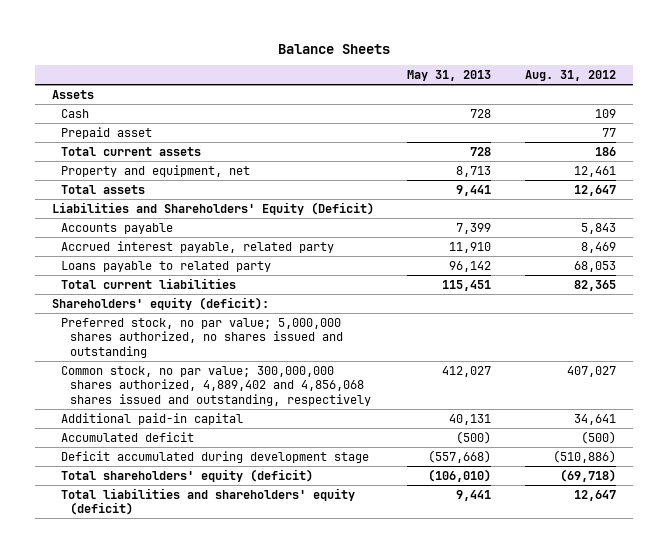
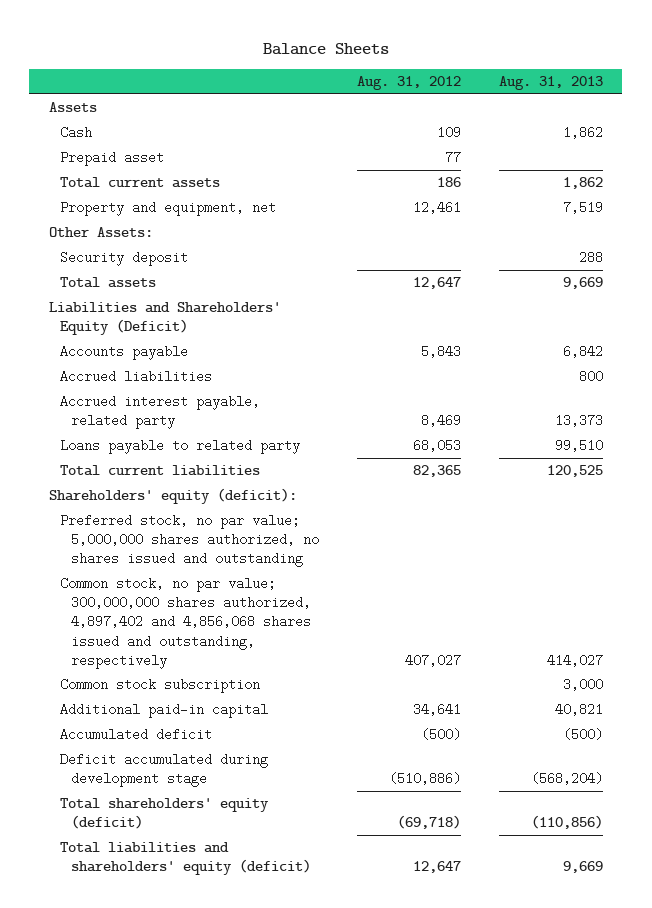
[407,70,492,82] May 31, 2013 -> none
none -> [499,76,604,91] Aug. 31, 2013
none -> [48,227,153,238] Other Assets:
none -> [59,251,188,267] Security deposit
none -> [59,370,212,384] Accrued liabilities
[61,365,372,406] Common stock, no par value; 300,000,000 shares authorized, 4,889,402 and 4,856,068 shares issued and outstanding, respectively -> [59,577,311,669] Common stock, no par value; 300,000,000 shares authorized, 4,897,402 and 4,856,068 shares issued and outstanding, respectively
none -> [59,678,260,694] Common stock subscription

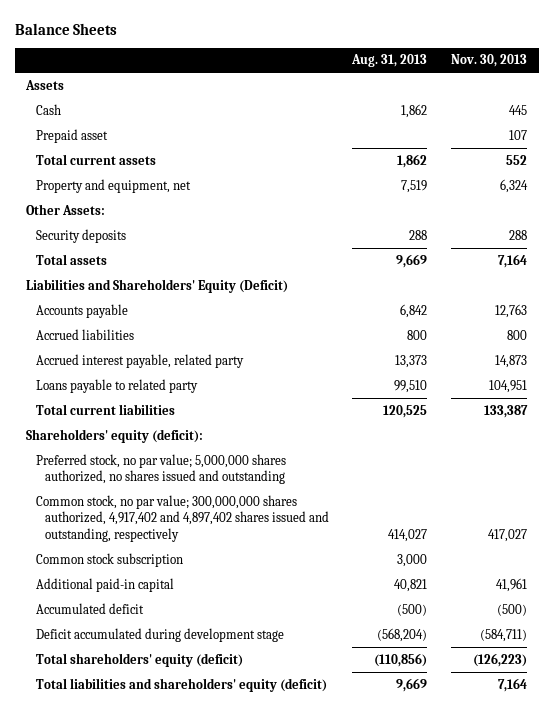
[356,76,461,91] Aug. 31, 2012 -> none
none -> [450,54,527,68] Nov. 30, 2013
[59,251,188,267] Security deposit -> [35,228,126,243] Security deposits
[59,577,311,669] Common stock, no par value; 300,000,000 shares authorized, 4,897,402 and 4,856,068 shares issued and outstanding, respectively -> [35,494,329,543] Common stock, no par value; 300,000,000 shares authorized, 4,917,402 and 4,897,402 shares issued and outstanding, respectively

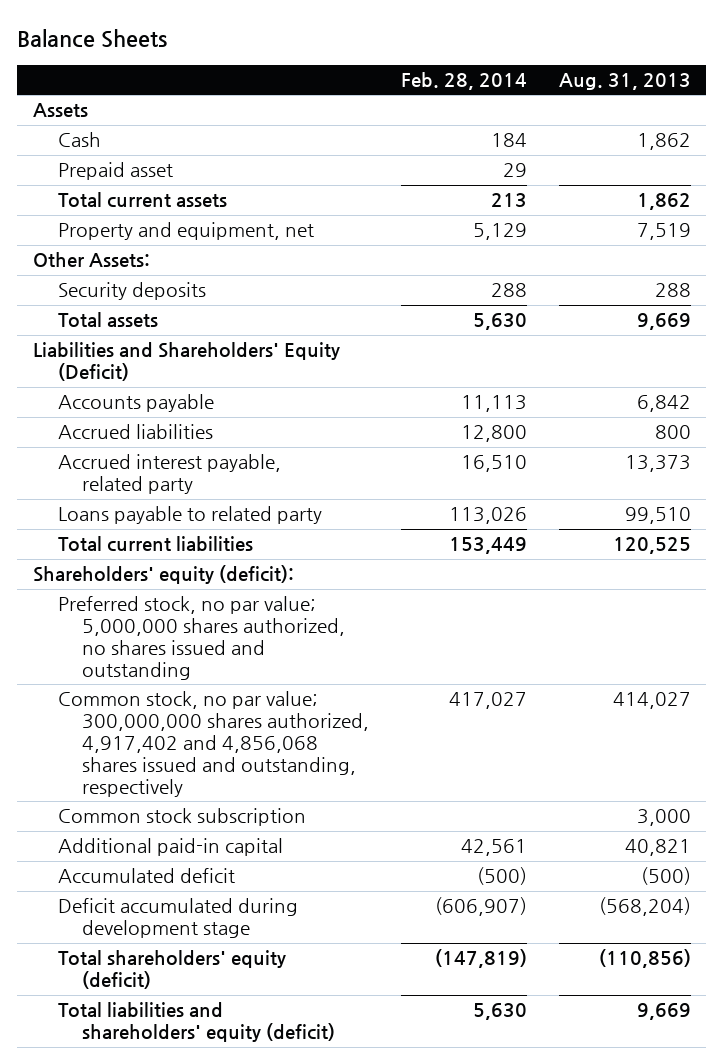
[450,54,527,68] Nov. 30, 2013 -> none
none -> [400,72,527,91] Feb. 28, 2014
[35,494,329,543] Common stock, no par value; 300,000,000 shares authorized, 4,917,402 and 4,897,402 shares issued and outstanding, respectively -> [57,691,370,797] Common stock, no par value; 300,000,000 shares authorized, 4,917,402 and 4,856,068 shares issued and outstanding, respectively

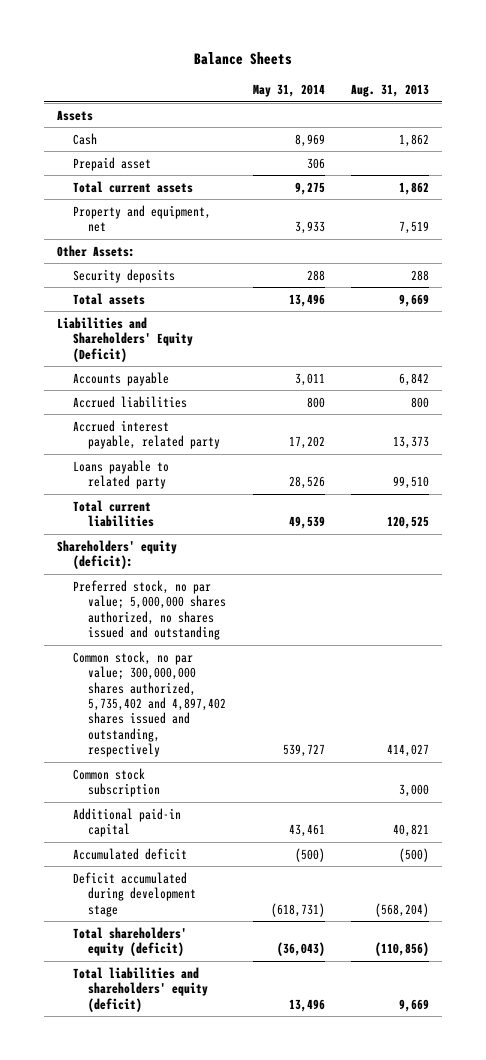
[400,72,527,91] Feb. 28, 2014 -> none
none -> [252,83,325,97] May 31, 2014
[57,691,370,797] Common stock, no par value; 300,000,000 shares authorized, 4,917,402 and 4,856,068 shares issued and outstanding, respectively -> [72,650,227,758] Common stock, no par value; 300,000,000 shares authorized, 5,735,402 and 4,897,402 shares issued and outstanding, respectively

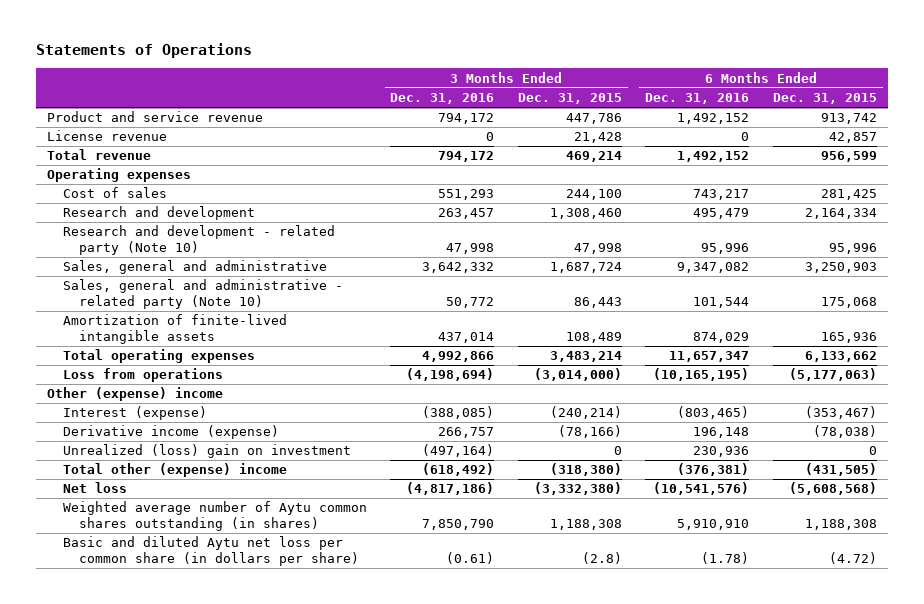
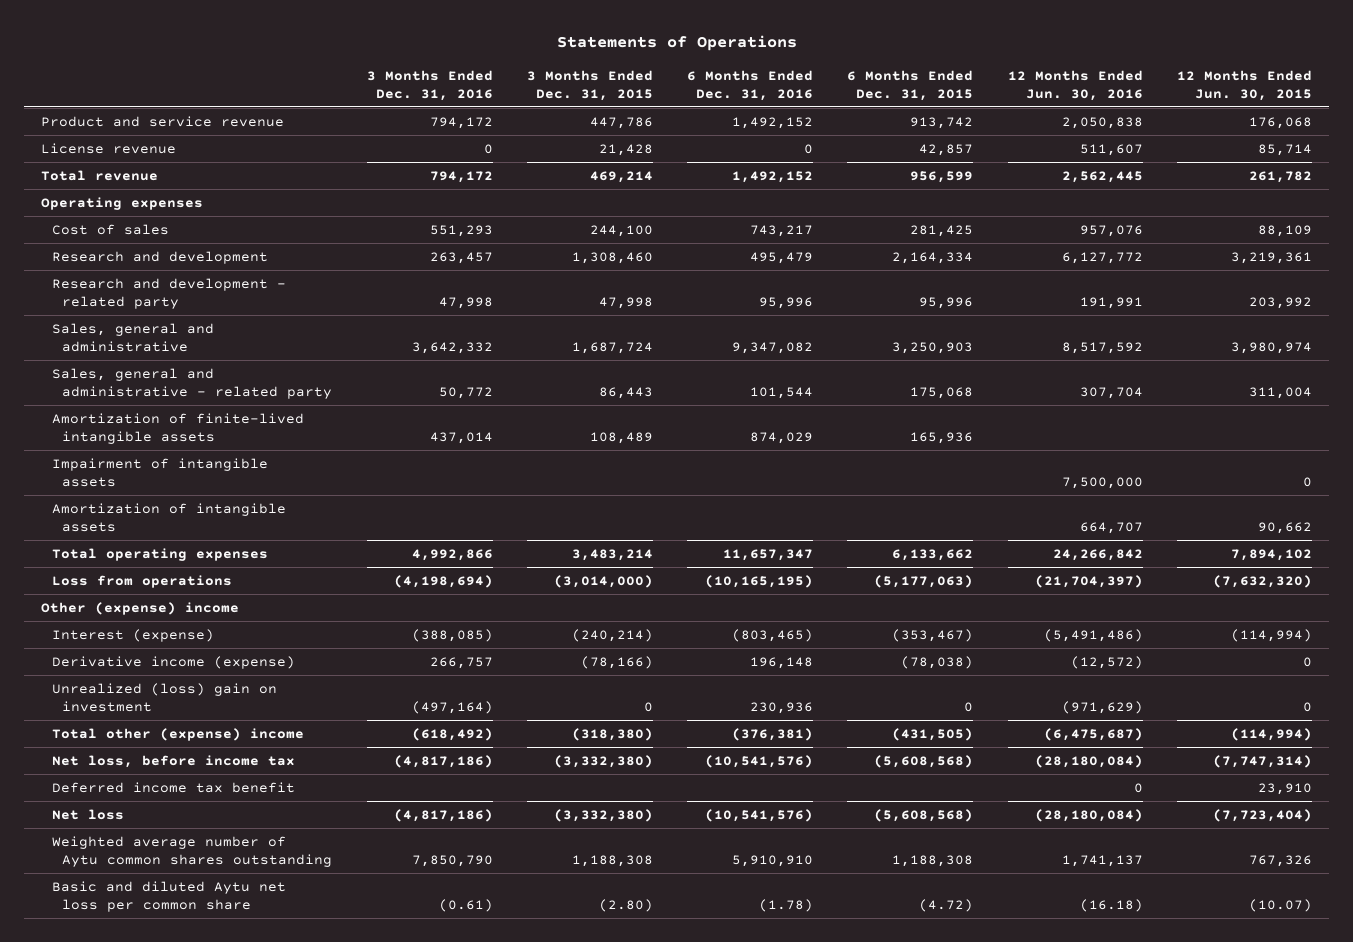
none -> [1007,69,1143,101] 12 Months Ended Jun. 30, 2016
none -> [1176,69,1312,101] 12 Months Ended Jun. 30, 2015
[62,225,335,255] Research and development - related party (Note 10) -> [51,277,286,310] Research and development - related party
[62,279,343,309] Sales, general and administrative - related party (Note 10) -> [51,367,333,400] Sales, general and administrative - related party
none -> [51,457,268,488] Impairment of intangible assets
none -> [51,502,286,533] Amortization of intangible assets
none -> [51,754,295,768] Net loss, before income tax
none -> [51,781,295,793] Deferred income tax benefit
[62,501,367,531] Weighted average number of Aytu common shares outstanding (in shares) -> [51,835,333,868] Weighted average number of Aytu common shares outstanding
[62,536,359,566] Basic and diluted Aytu net loss per common share (in dollars per share) -> [51,880,286,913] Basic and diluted Aytu net loss per common share
[581,551,622,564] (2.8) -> [598,899,653,913] (2.80)

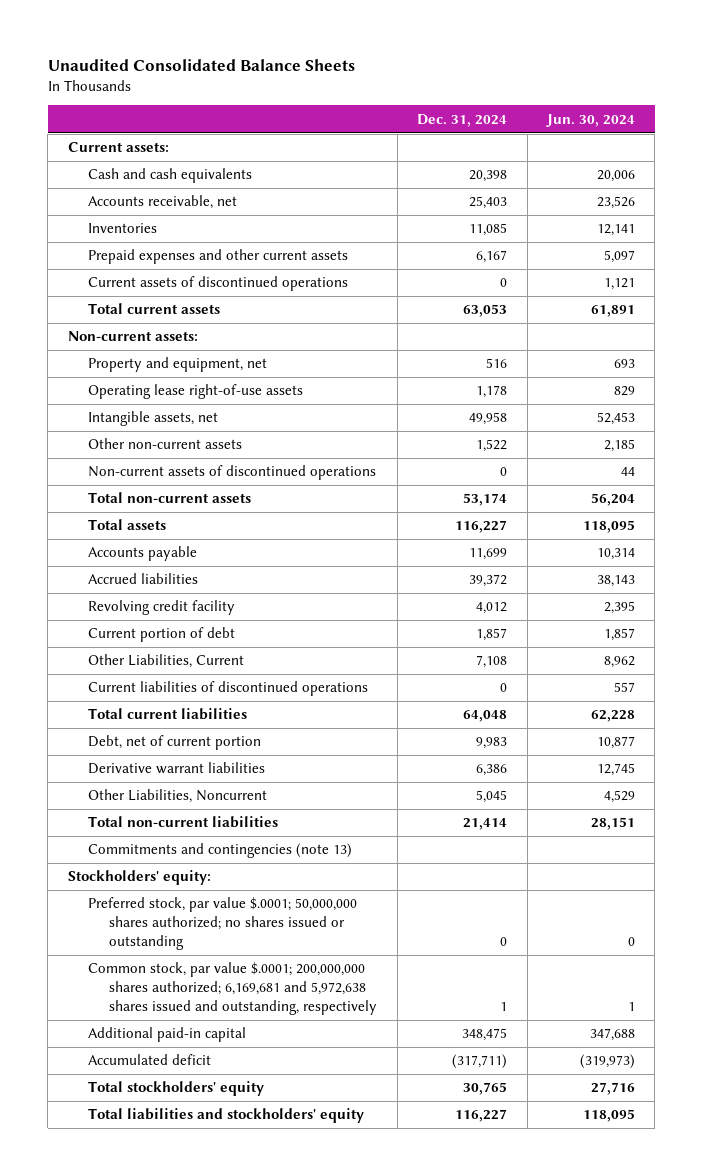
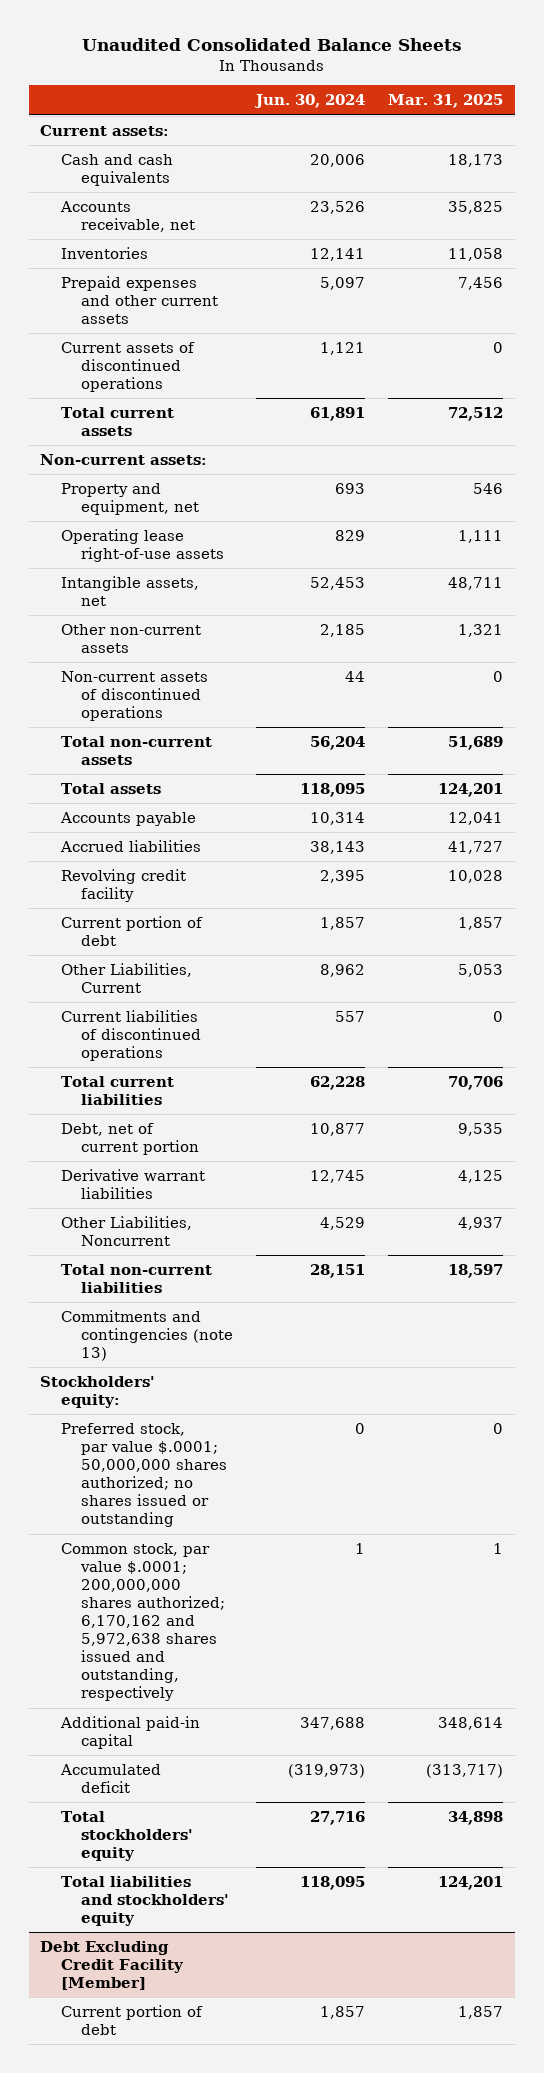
[417,113,508,127] Dec. 31, 2024 -> none
none -> [388,94,504,109] Mar. 31, 2025
[88,962,378,1016] Common stock, par value $.0001; 200,000,000 shares authorized; 6,169,681 and 5,972,638 shares issued and outstanding, respectively -> [60,1542,225,1702] Common stock, par value $.0001; 200,000,000 shares authorized; 6,170,162 and 5,972,638 shares issued and outstanding, respectively
none -> [40,1940,184,1991] Debt Excluding Credit Facility [Member]
none -> [60,2004,203,2035] Current portion of debt

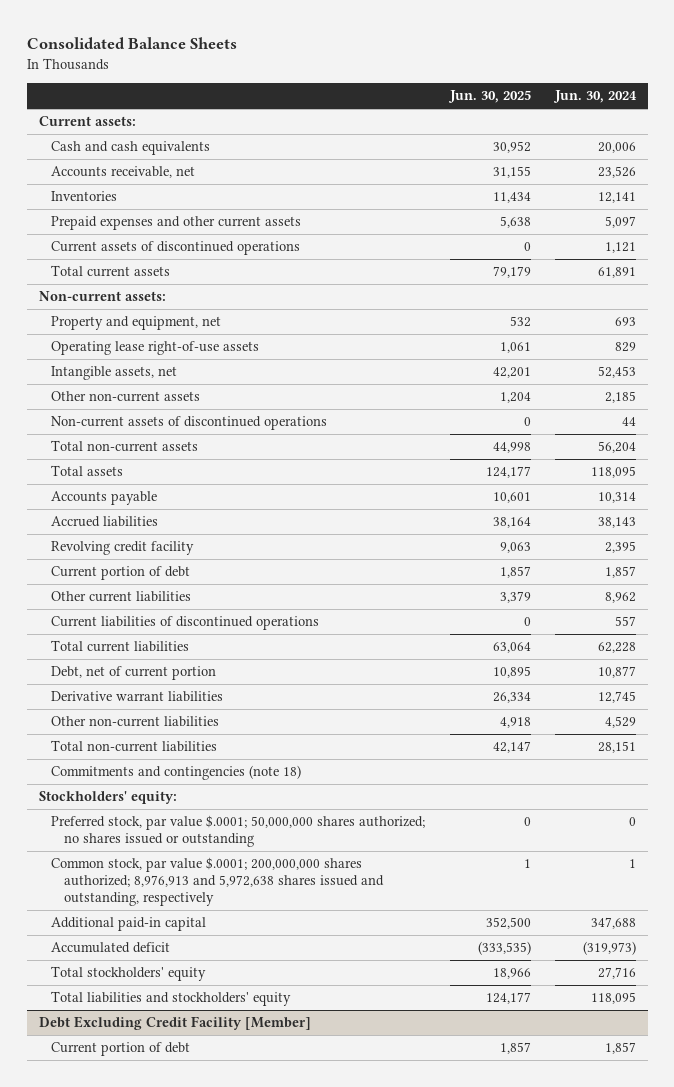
[81,38,462,52] Unaudited Consolidated Balance Sheets -> [26,37,237,50] Consolidated Balance Sheets
[388,94,504,109] Mar. 31, 2025 -> none
none -> [447,90,531,104] Jun. 30, 2025
[60,962,192,993] Other Liabilities, Current -> [51,591,192,603] Other current liabilities
[60,1215,192,1246] Other Liabilities, Noncurrent -> [51,716,220,728] Other non-current liabilities
[60,1309,233,1362] Commitments and contingencies (note 13) -> [51,765,302,781] Commitments and contingencies (note 18)
[60,1542,225,1702] Common stock, par value $.0001; 200,000,000 shares authorized; 6,170,162 and 5,972,638 shares issued and outstanding, respectively -> [51,857,385,906] Common stock, par value $.0001; 200,000,000 shares authorized; 8,976,913 and 5,972,638 shares issued and outstanding, respectively

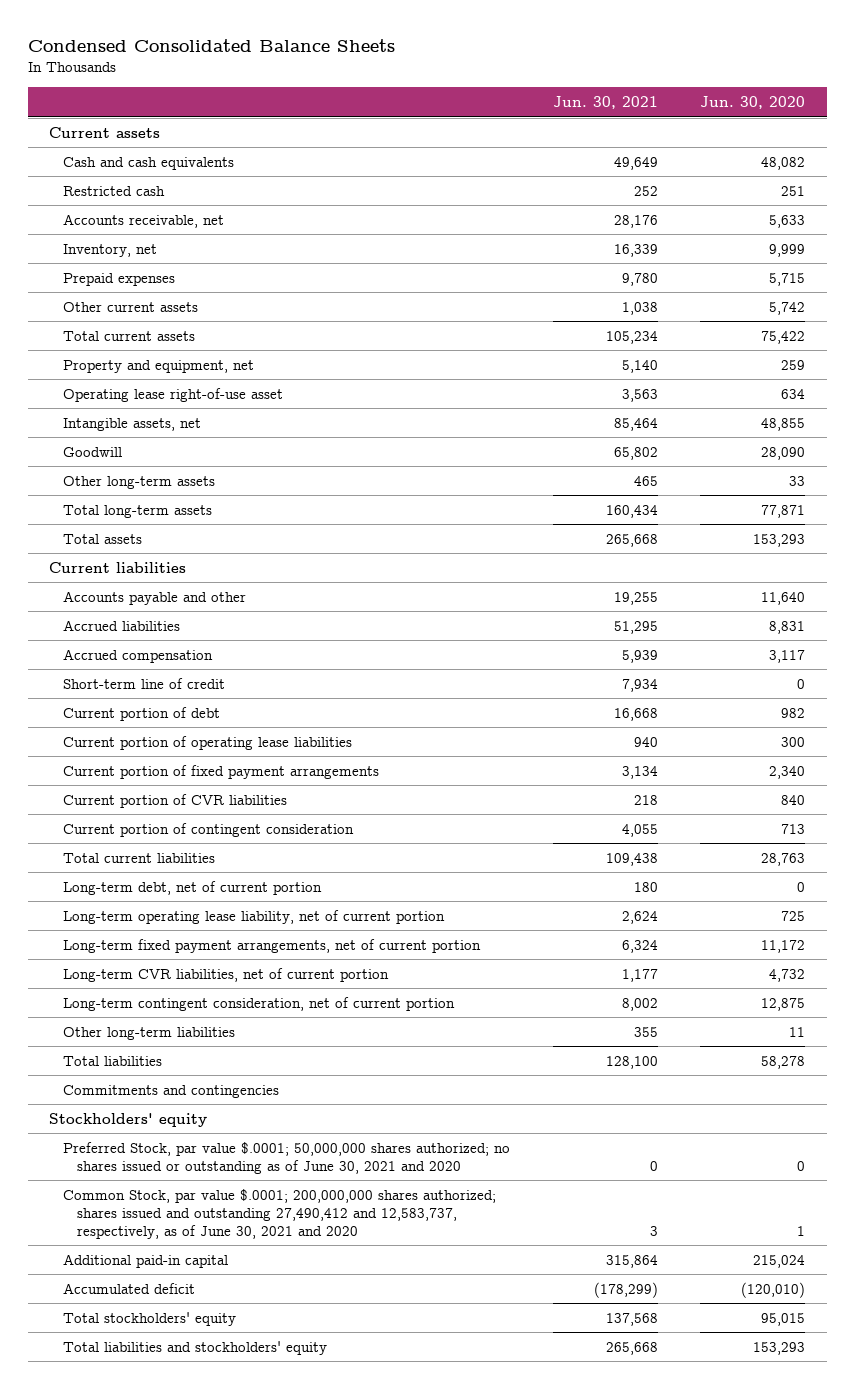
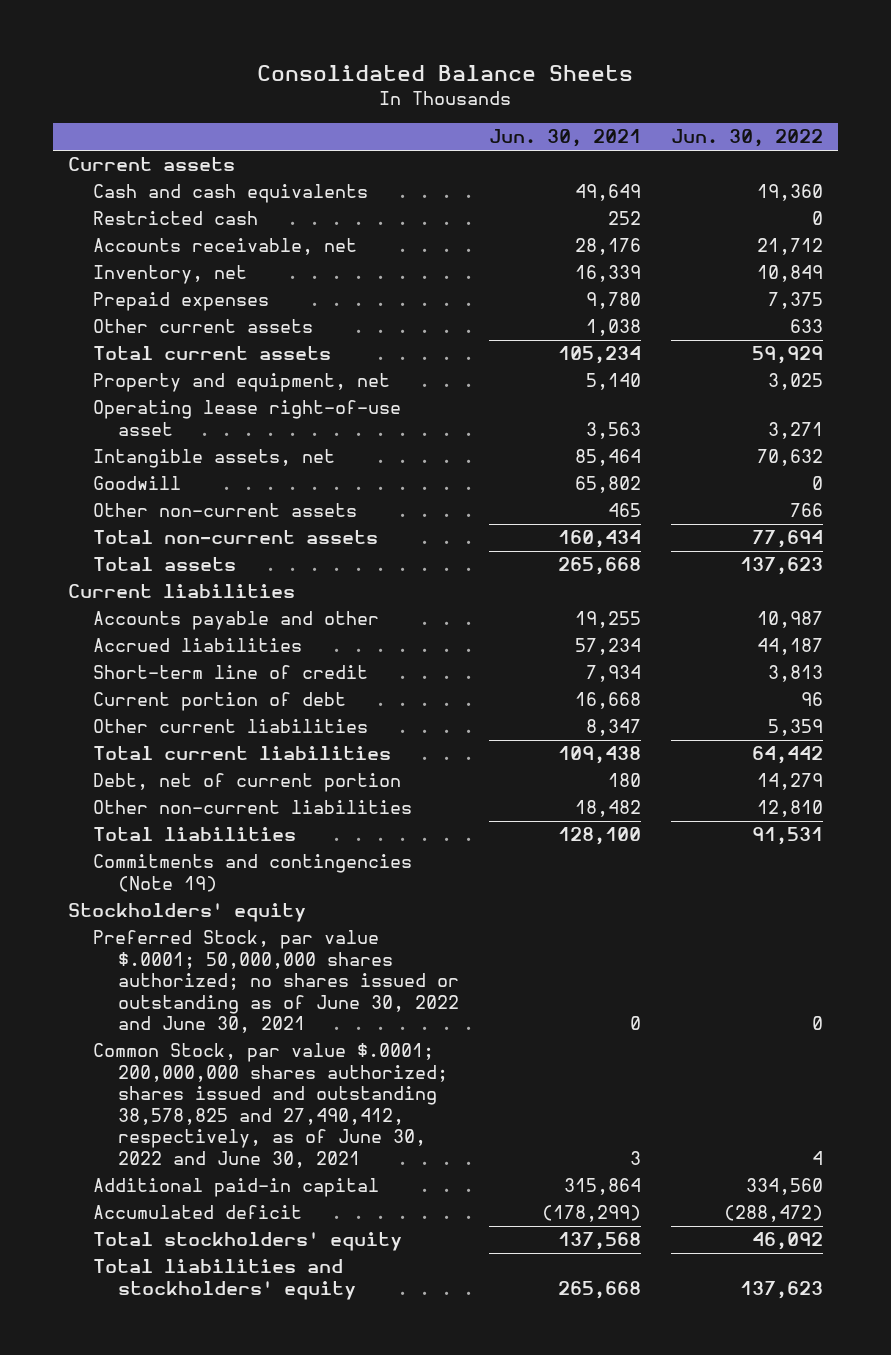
[28,38,396,52] Condensed Consolidated Balance Sheets -> [257,64,634,81] Consolidated Balance Sheets
[700,96,806,110] Jun. 30, 2020 -> none
none -> [671,129,824,148] Jun. 30, 2022
[63,475,216,489] Other long-term assets -> [93,503,358,518] Other non-current assets
[63,504,213,518] Total long-term assets -> [93,530,379,545] Total non-current assets
[63,648,214,663] Accrued compensation -> none
[613,620,658,634] 51,295 -> [575,638,642,656] 57,234
[63,735,353,750] Current portion of operating lease liabilities -> none
[63,764,380,779] Current portion of fixed payment arrangements -> none
[63,793,288,808] Current portion of CVR liabilities -> none
[63,822,355,837] Current portion of contingent consideration -> none
none -> [93,719,369,734] Other current liabilities
[63,909,446,924] Long-term operating lease liability, net of current portion -> none
[63,938,482,953] Long-term fixed payment arrangements, net of current portion -> none
[63,967,390,982] Long-term CVR liabilities, net of current portion -> none
[63,996,456,1011] Long-term contingent consideration, net of current portion -> none
[63,880,323,895] Long-term debt, net of current portion -> [93,773,402,793] Debt, net of current portion
[63,1026,236,1040] Other long-term liabilities -> [93,800,413,815] Other non-current liabilities
[633,1026,658,1037] 355 -> [575,800,642,818] 18,482
[63,1084,280,1098] Commitments and contingencies -> [93,854,413,892] Commitments and contingencies (Note 19)
[63,1141,511,1174] Preferred Stock, par value $.0001; 50,000,000 shares authorized; no shares issued or outstanding as of June 30, 2021 and 2020 -> [93,930,460,1034] Preferred Stock, par value $.0001; 50,000,000 shares authorized; no shares issued or outstanding as of June 30, 2022 and June 30, 2021
[63,1188,497,1239] Common Stock, par value $.0001; 200,000,000 shares authorized; shares issued and outstanding 27,490,412 and 12,583,737, respectively, as of June 30, 2021 and 2020 -> [93,1043,449,1168] Common Stock, par value $.0001; 200,000,000 shares authorized; shares issued and outstanding 38,578,825 and 27,490,412, respectively, as of June 30, 2022 and June 30, 2021

